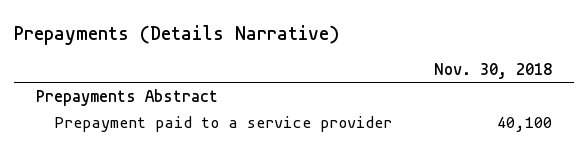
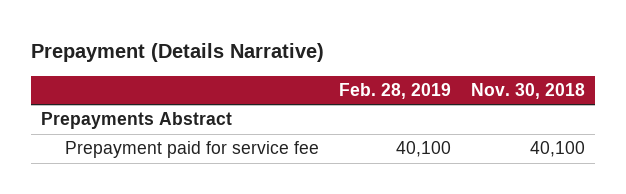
[14,24,340,45] Prepayments (Details Narrative) -> [31,43,325,63] Prepayment (Details Narrative)
none -> [338,82,451,99] Feb. 28, 2019
[53,115,392,132] Prepayment paid to a service provider -> [64,141,319,159] Prepayment paid for service fee

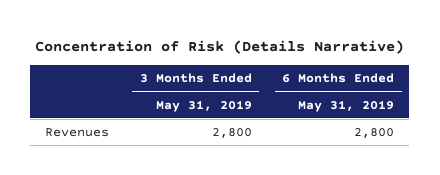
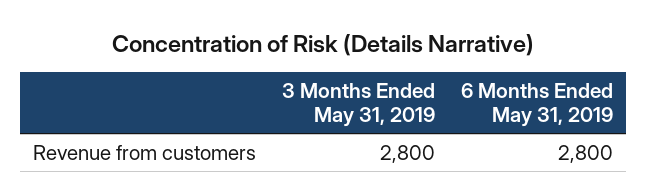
[45,128,110,138] Revenues -> [32,144,256,160] Revenue from customers

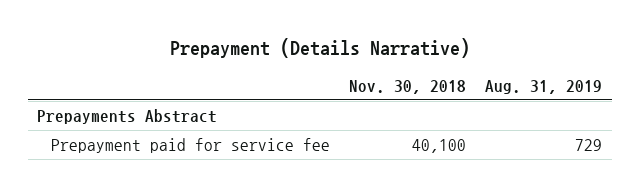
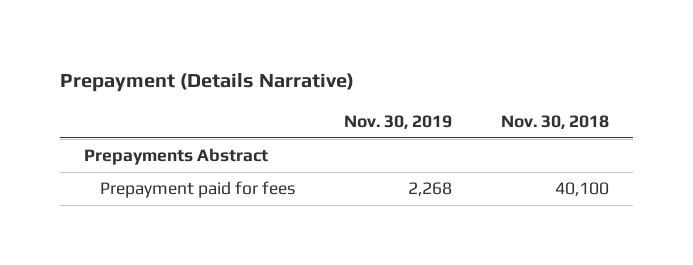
[485,79,603,94] Aug. 31, 2019 -> none
none -> [344,114,453,129] Nov. 30, 2019
[50,138,330,154] Prepayment paid for service fee -> [100,181,296,199] Prepayment paid for fees

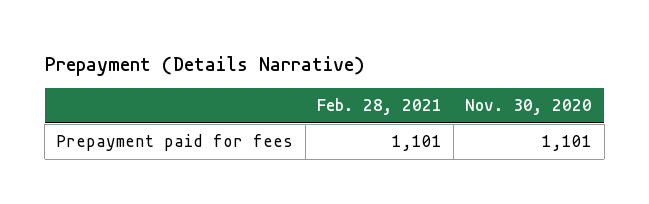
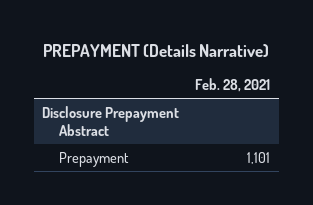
[44,55,365,76] Prepayment (Details Narrative) -> [43,43,270,57] PREPAYMENT (Details Narrative)
[465,99,593,116] Nov. 30, 2020 -> none
none -> [42,105,180,136] Disclosure Prepayment Abstract
[56,134,294,152] Prepayment paid for fees -> [58,151,129,167] Prepayment

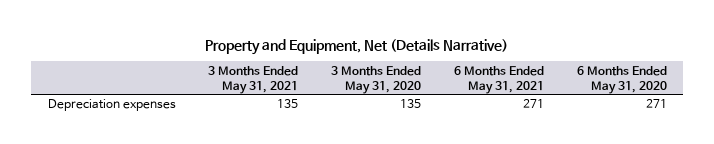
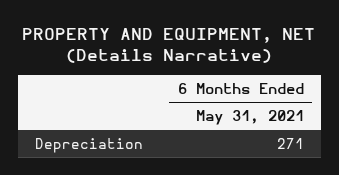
[205,38,509,55] Property and Equipment, Net (Details Narrative) -> [22,27,316,64] PROPERTY AND EQUIPMENT, NET (Details Narrative)
[208,65,299,94] 3 Months Ended May 31, 2021 -> none
[331,65,422,94] 3 Months Ended May 31, 2020 -> none
[576,65,667,94] 6 Months Ended May 31, 2020 -> none
[47,99,176,112] Depreciation expenses -> [35,137,144,153] Depreciation

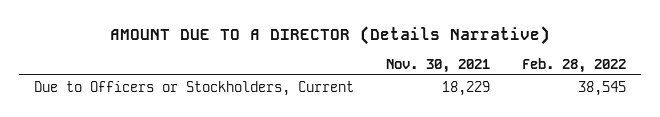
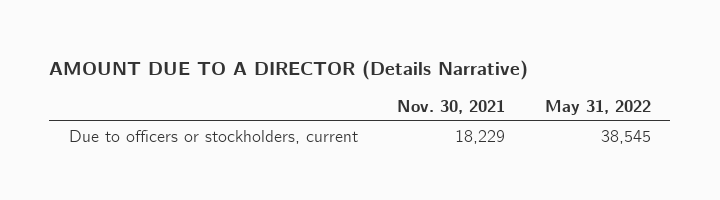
[521,57,626,73] Feb. 28, 2022 -> none
none -> [544,99,651,115] May 31, 2022
[34,80,355,96] Due to Officers or Stockholders, Current -> [69,130,359,145] Due to officers or stockholders, current

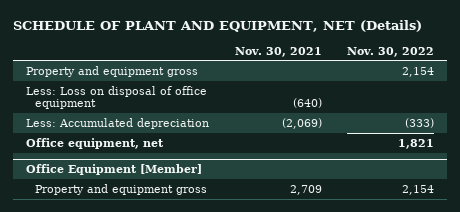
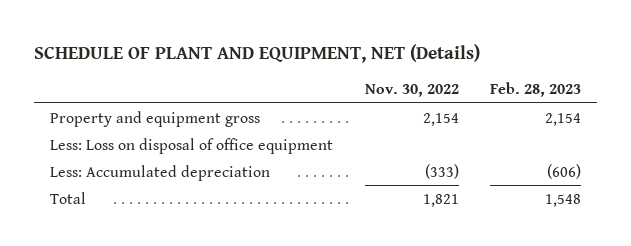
[234,46,322,57] Nov. 30, 2021 -> none
none -> [490,81,582,97] Feb. 28, 2023
[25,164,202,176] Office Equipment [Member] -> none
[34,183,207,195] Property and equipment gross -> none
[25,137,164,149] Office equipment, net -> [50,191,87,204] Total

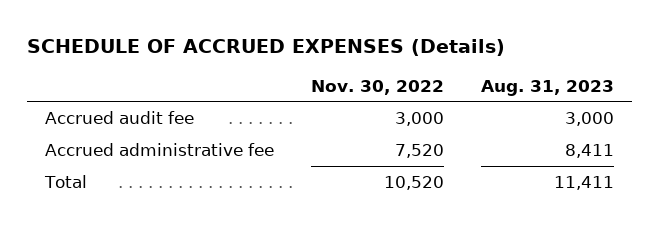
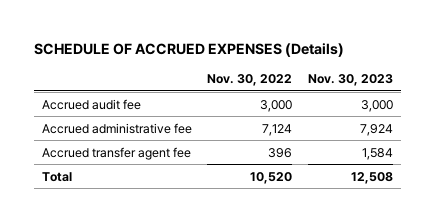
[480,79,614,96] Aug. 31, 2023 -> none
none -> [307,73,393,86] Nov. 30, 2023
[395,143,445,158] 7,520 -> [262,123,293,136] 7,124
none -> [41,146,191,160] Accrued transfer agent fee

